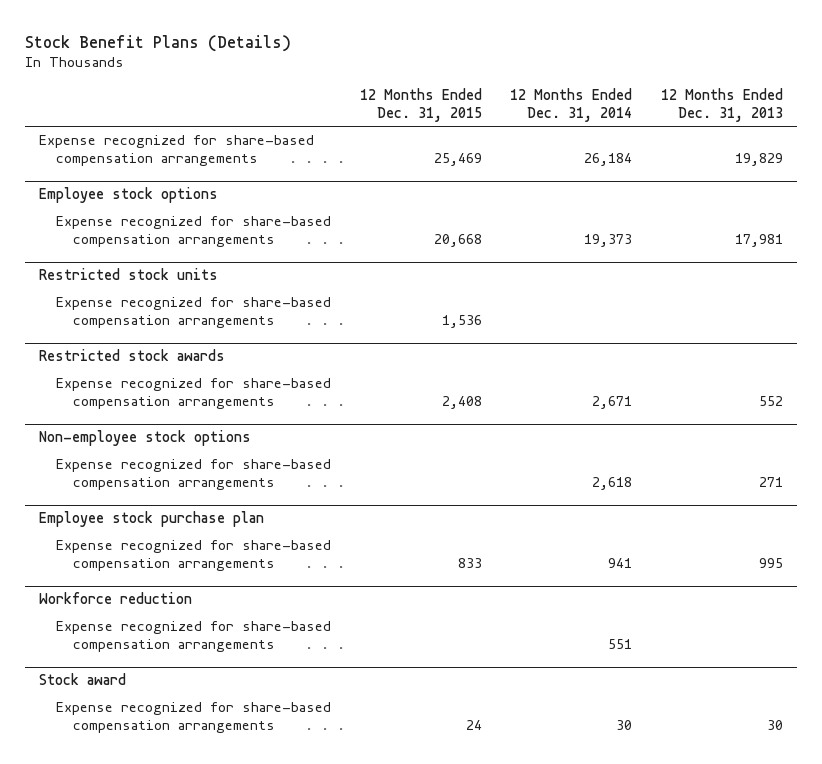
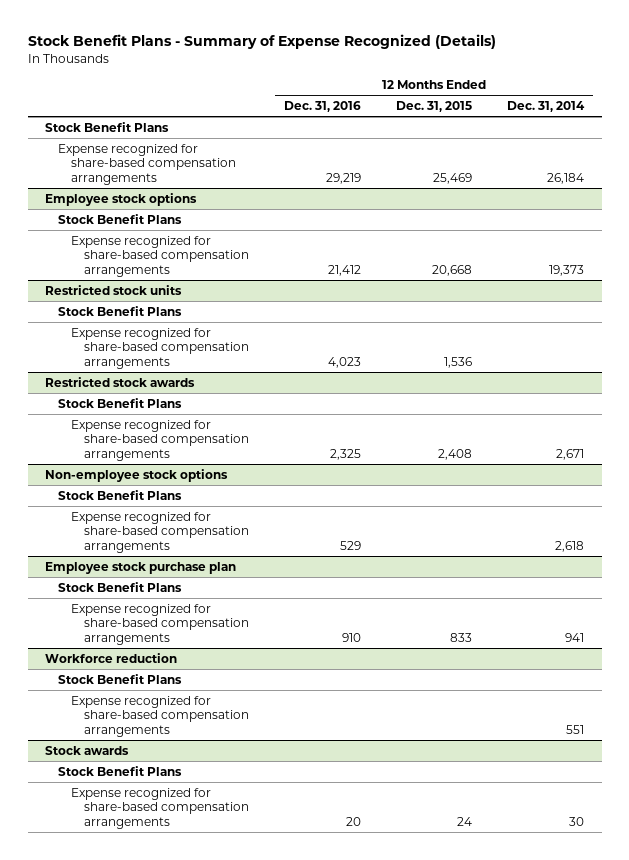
[25,34,292,52] Stock Benefit Plans (Details) -> [27,34,496,50] Stock Benefit Plans - Summary of Expense Recognized (Details)
[660,87,783,122] 12 Months Ended Dec. 31, 2013 -> none
none -> [283,101,361,113] Dec. 31, 2016
none -> [45,121,170,132] Stock Benefit Plans
none -> [58,213,183,224] Stock Benefit Plans
none -> [58,305,183,316] Stock Benefit Plans
none -> [58,397,183,408] Stock Benefit Plans
none -> [58,489,183,500] Stock Benefit Plans
none -> [58,581,183,592] Stock Benefit Plans
none -> [58,673,183,684] Stock Benefit Plans
[39,673,127,686] Stock award -> [45,745,130,755] Stock awards
none -> [58,765,183,776] Stock Benefit Plans

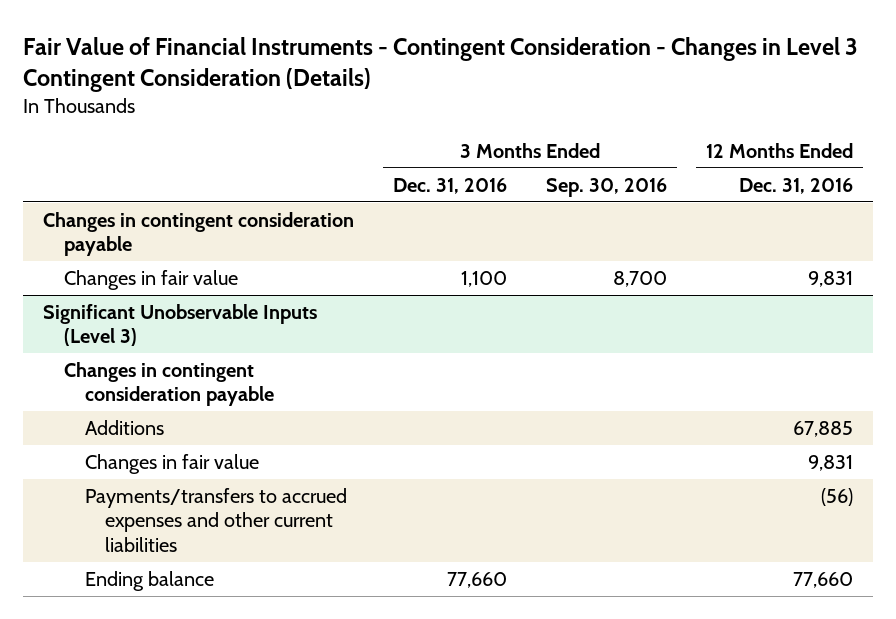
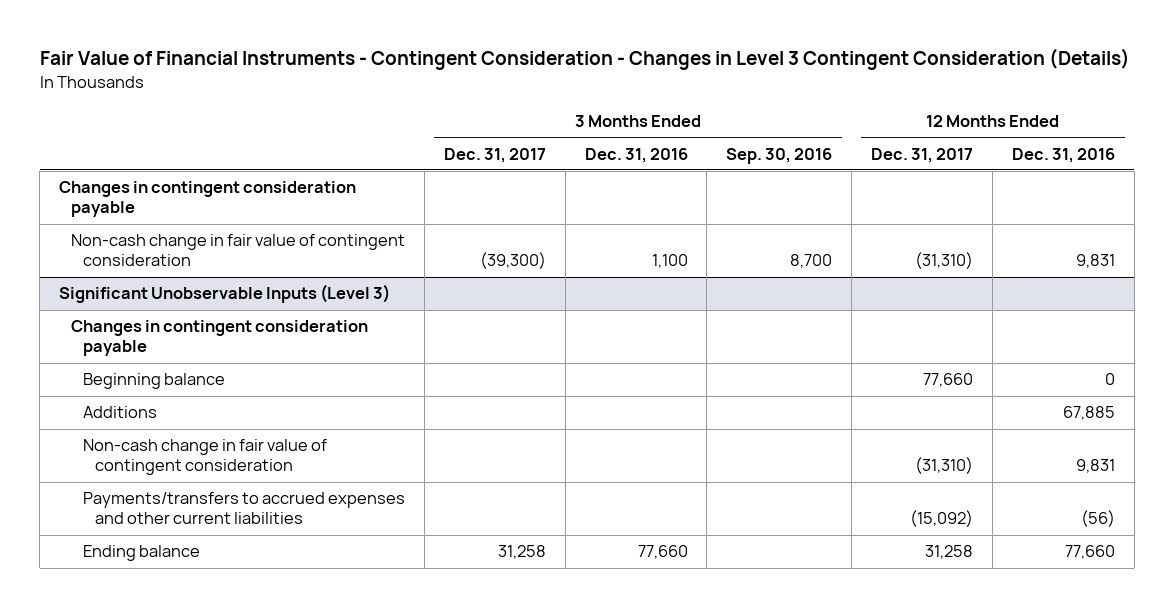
none -> [443,147,546,163] Dec. 31, 2017
none -> [871,147,974,163] Dec. 31, 2017
[63,270,238,291] Changes in fair value -> [71,234,406,267] Non-cash change in fair value of contingent consideration
none -> [83,373,226,390] Beginning balance
[84,454,259,475] Changes in fair value -> [83,439,328,476] Non-cash change in fair value of contingent consideration

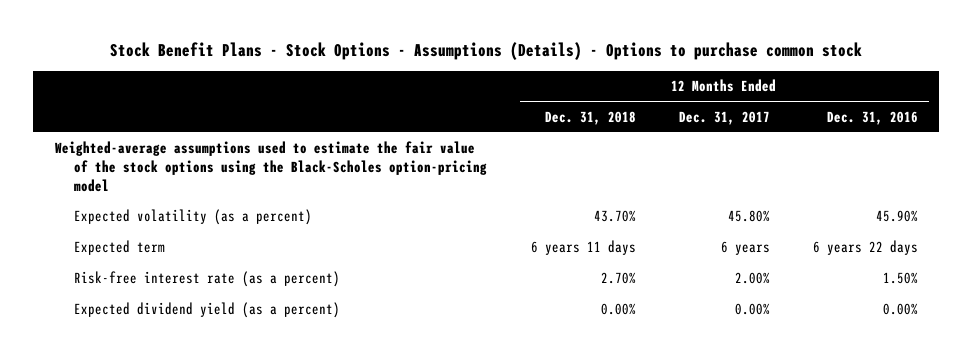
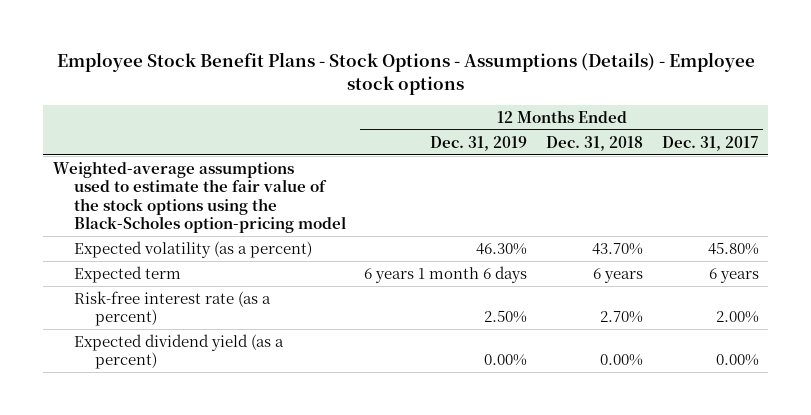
[110,42,863,61] Stock Benefit Plans - Stock Options - Assumptions (Details) - Options to purchase common stock -> [56,51,755,95] Employee Stock Benefit Plans - Stock Options - Assumptions (Details) - Employee stock options
[826,110,918,125] Dec. 31, 2016 -> none
none -> [430,135,528,151] Dec. 31, 2019
[530,240,636,256] 6 years 11 days -> [593,267,644,283] 6 years

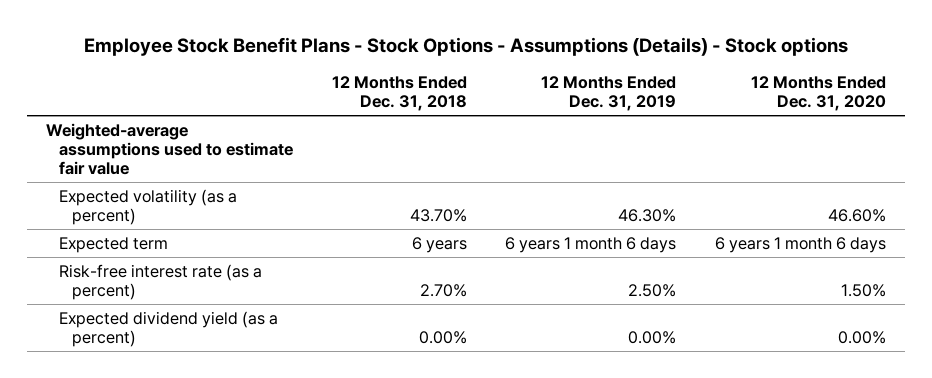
[56,51,755,95] Employee Stock Benefit Plans - Stock Options - Assumptions (Details) - Employee stock options -> [83,37,848,57] Employee Stock Benefit Plans - Stock Options - Assumptions (Details) - Stock options
[661,135,759,151] Dec. 31, 2017 -> none
none -> [750,76,886,112] 12 Months Ended Dec. 31, 2020
[52,160,346,234] Weighted-average assumptions used to estimate the fair value of the stock options using the Black-Scholes option-pricing model -> [45,122,293,176] Weighted-average assumptions used to estimate fair value

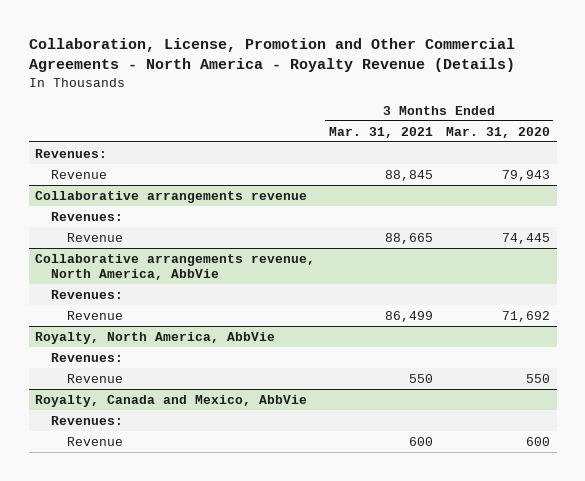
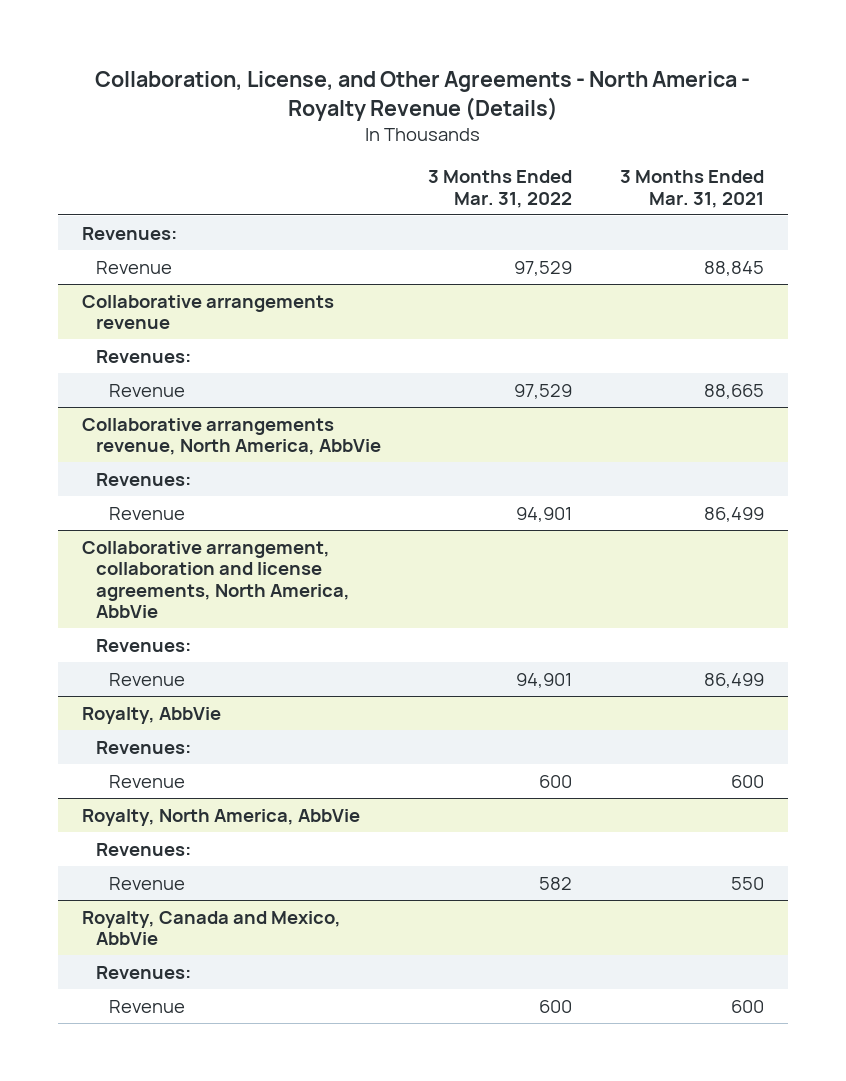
[28,38,515,73] Collaboration, License, Promotion and Other Commercial Agreements - North America - Royalty Revenue (Details) -> [95,71,751,121] Collaboration, License, and Other Agreements - North America - Royalty Revenue (Details)
[445,126,550,138] Mar. 31, 2020 -> none
none -> [428,170,573,208] 3 Months Ended Mar. 31, 2022
none -> [82,540,350,619] Collaborative arrangement, collaboration and license agreements, North America, AbbVie
none -> [95,638,191,652] Revenues:
none -> [108,672,185,686] Revenue
none -> [82,706,222,724] Royalty, AbbVie
none -> [95,740,191,754] Revenues:
none -> [108,774,185,788] Revenue

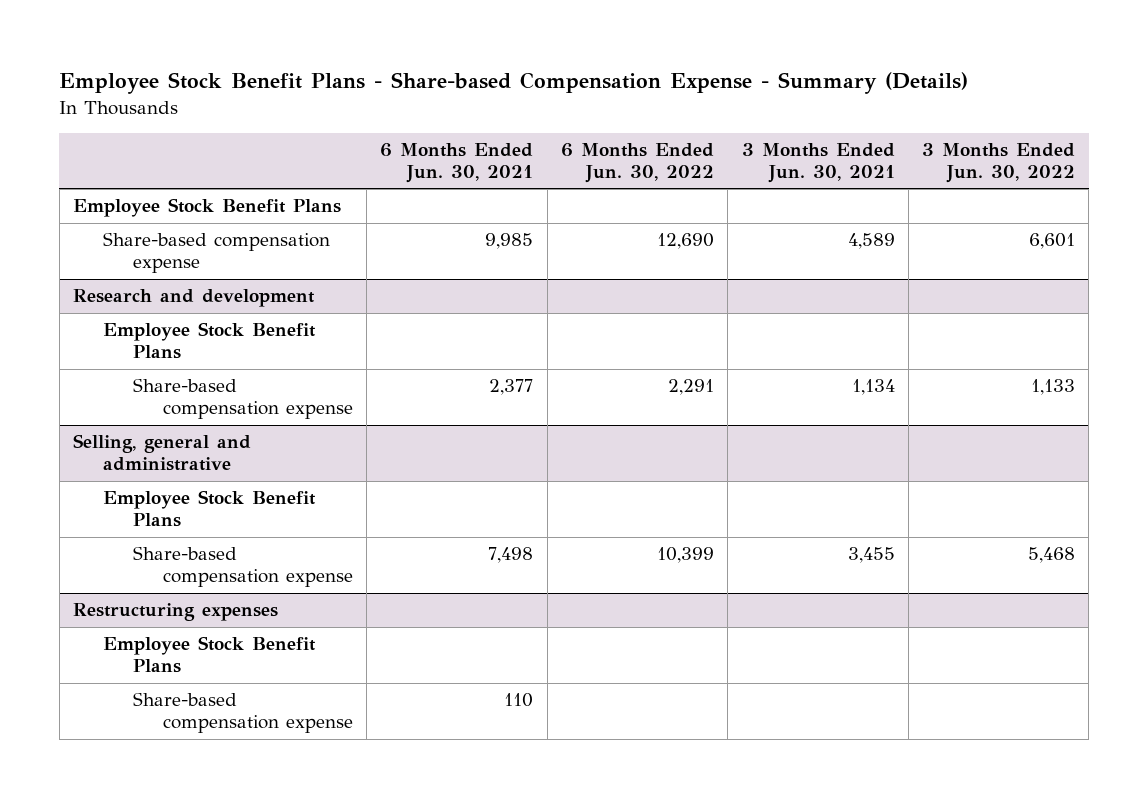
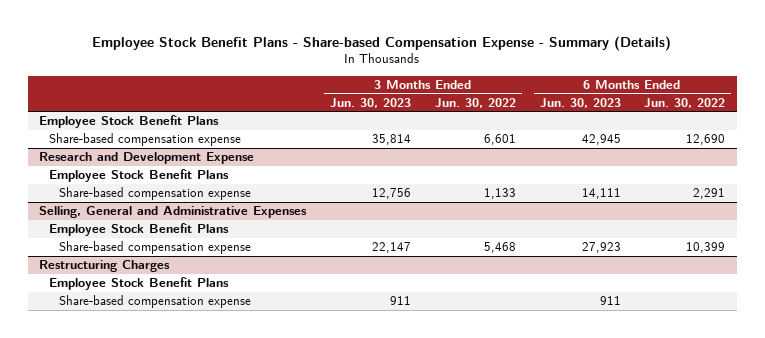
[380,142,534,184] 6 Months Ended Jun. 30, 2021 -> none
[741,142,895,184] 3 Months Ended Jun. 30, 2021 -> none
none -> [330,97,412,108] Jun. 30, 2023
none -> [539,97,621,108] Jun. 30, 2023
[73,289,316,308] Research and development -> [39,152,255,165] Research and Development Expense
[73,434,252,472] Selling, general and administrative -> [39,206,308,219] Selling, General and Administrative Expenses
[73,603,279,622] Restructuring expenses -> [39,260,171,273] Restructuring Charges

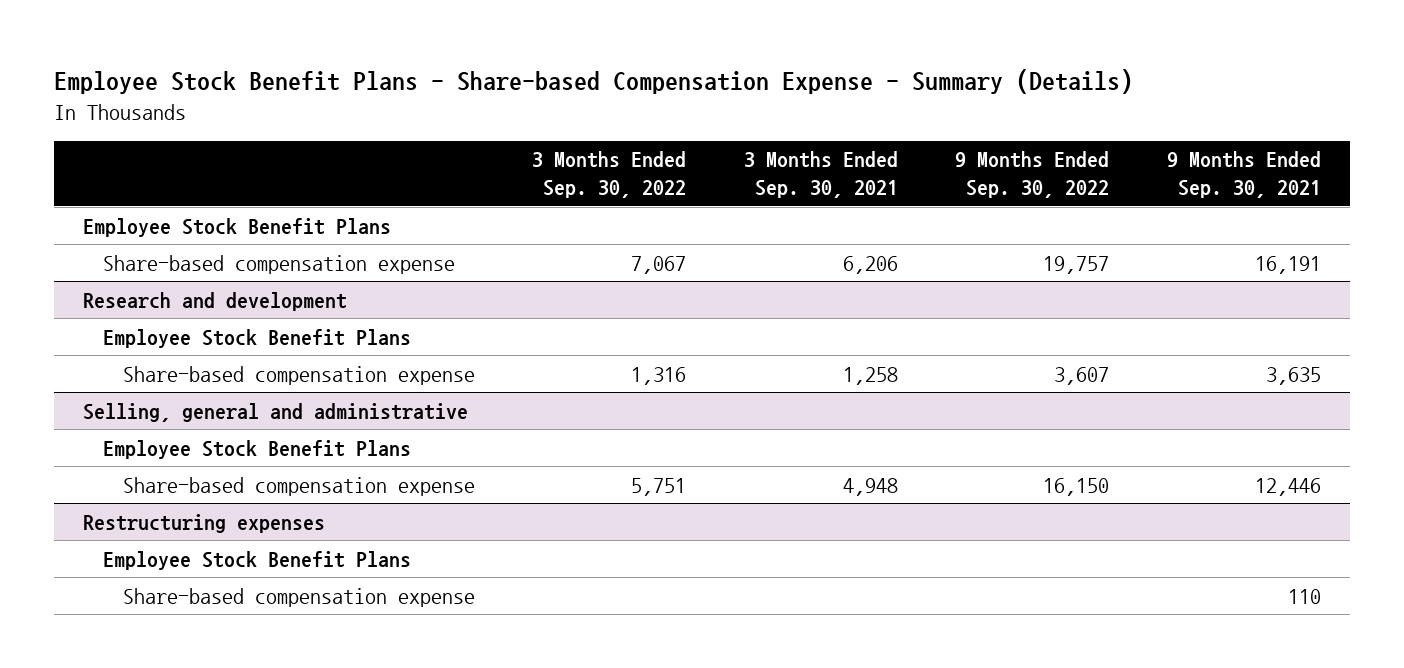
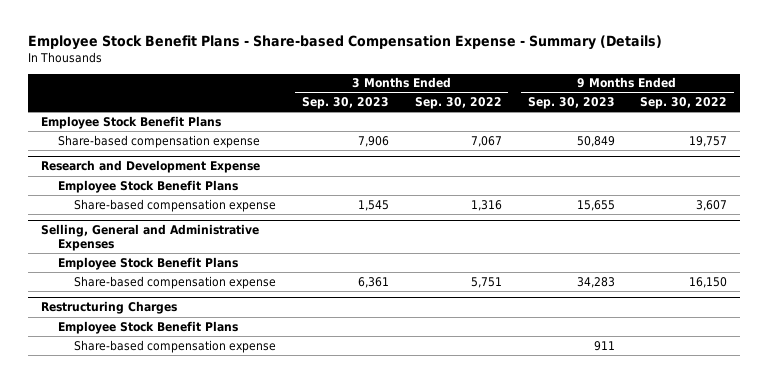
[743,151,898,199] 3 Months Ended Sep. 30, 2021 -> none
[1166,151,1321,199] 9 Months Ended Sep. 30, 2021 -> none
none -> [301,97,389,110] Sep. 30, 2023
none -> [527,97,615,110] Sep. 30, 2023
[83,291,348,311] Research and development -> [41,160,261,174] Research and Development Expense
[83,402,469,422] Selling, general and administrative -> [41,224,260,252] Selling, General and Administrative Expenses
[83,513,326,533] Restructuring expenses -> [41,301,178,315] Restructuring Charges

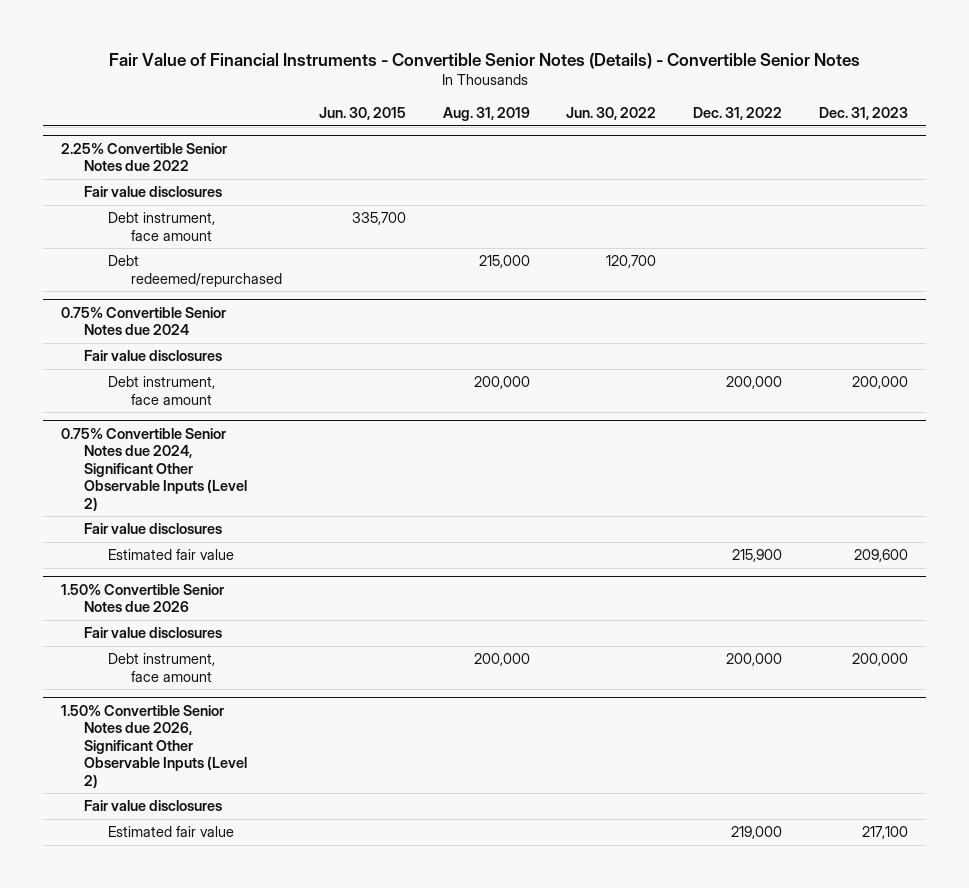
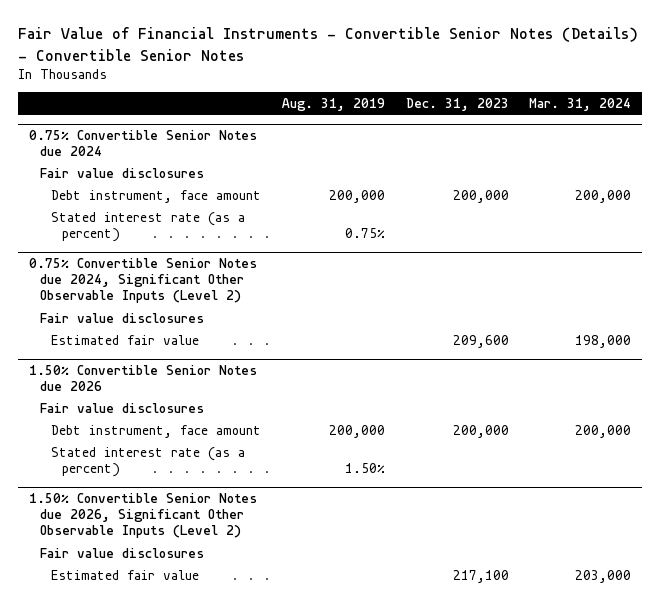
[318,107,406,121] Jun. 30, 2015 -> none
[566,107,657,121] Jun. 30, 2022 -> none
[693,107,783,121] Dec. 31, 2022 -> none
none -> [529,98,632,112] Mar. 31, 2024
[61,142,228,172] 2.25% Convertible Senior Notes due 2022 -> none
[84,186,223,198] Fair value disclosures -> none
[107,212,215,241] Debt instrument, face amount -> none
[107,255,283,287] Debt redeemed/repurchased -> none
none -> [50,211,245,242] Stated interest rate (as a percent)
none -> [50,446,245,477] Stated interest rate (as a percent)

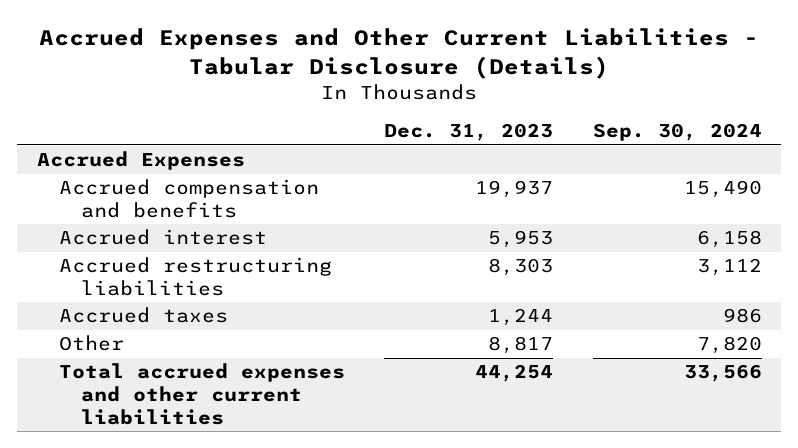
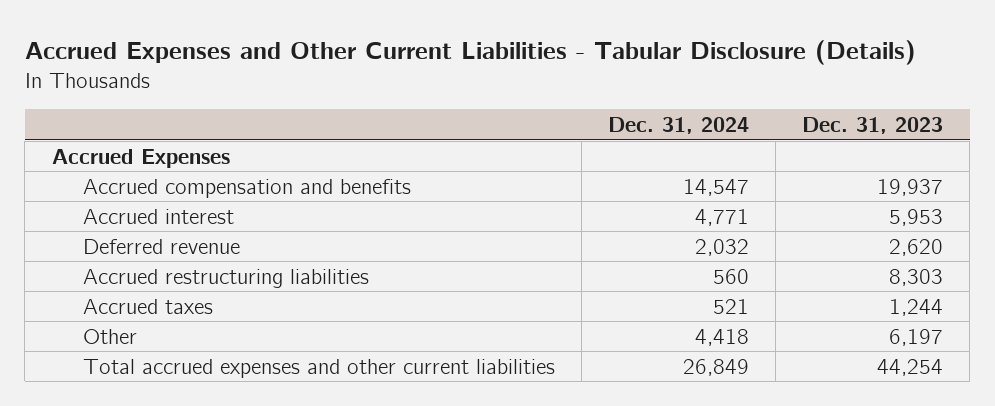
[592,123,762,142] Sep. 30, 2024 -> none
none -> [608,117,750,135] Dec. 31, 2024
none -> [82,238,240,254] Deferred revenue
[488,336,554,355] 8,817 -> [889,328,944,346] 6,197

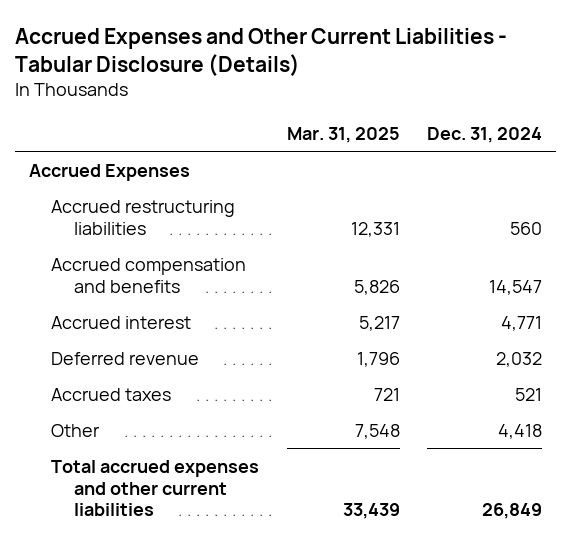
[802,117,944,135] Dec. 31, 2023 -> none
none -> [286,126,400,143] Mar. 31, 2025
[82,268,369,288] Accrued restructuring liabilities -> [51,199,236,235] Accrued restructuring liabilities

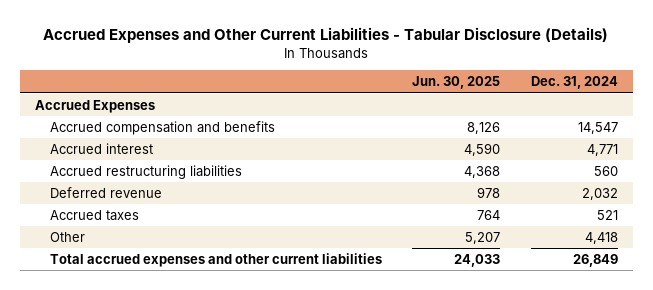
[286,126,400,143] Mar. 31, 2025 -> none
none -> [412,76,501,90] Jun. 30, 2025
[51,199,236,235] Accrued restructuring liabilities -> [49,164,242,179] Accrued restructuring liabilities

